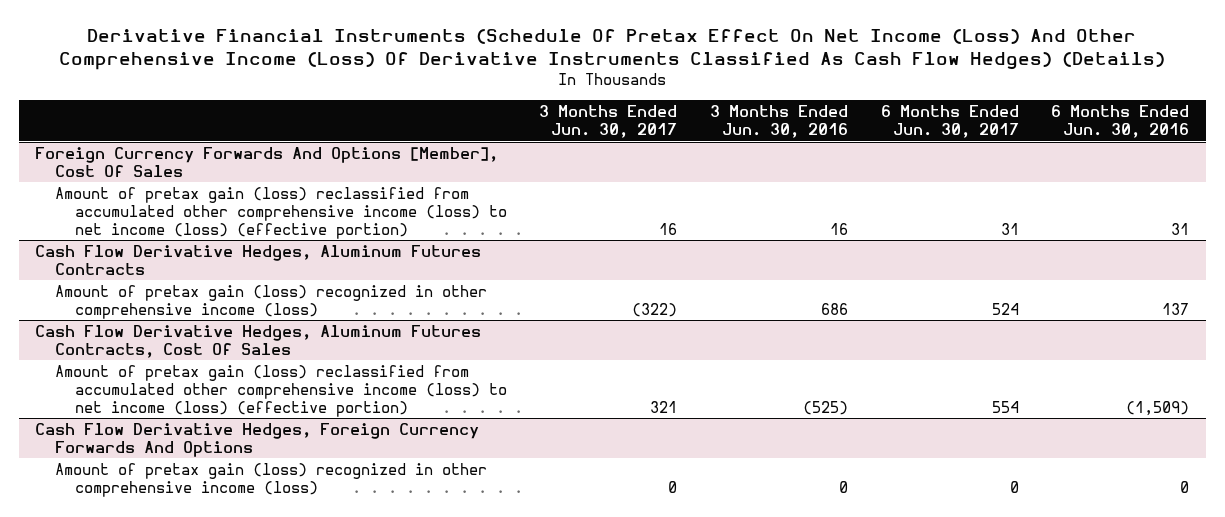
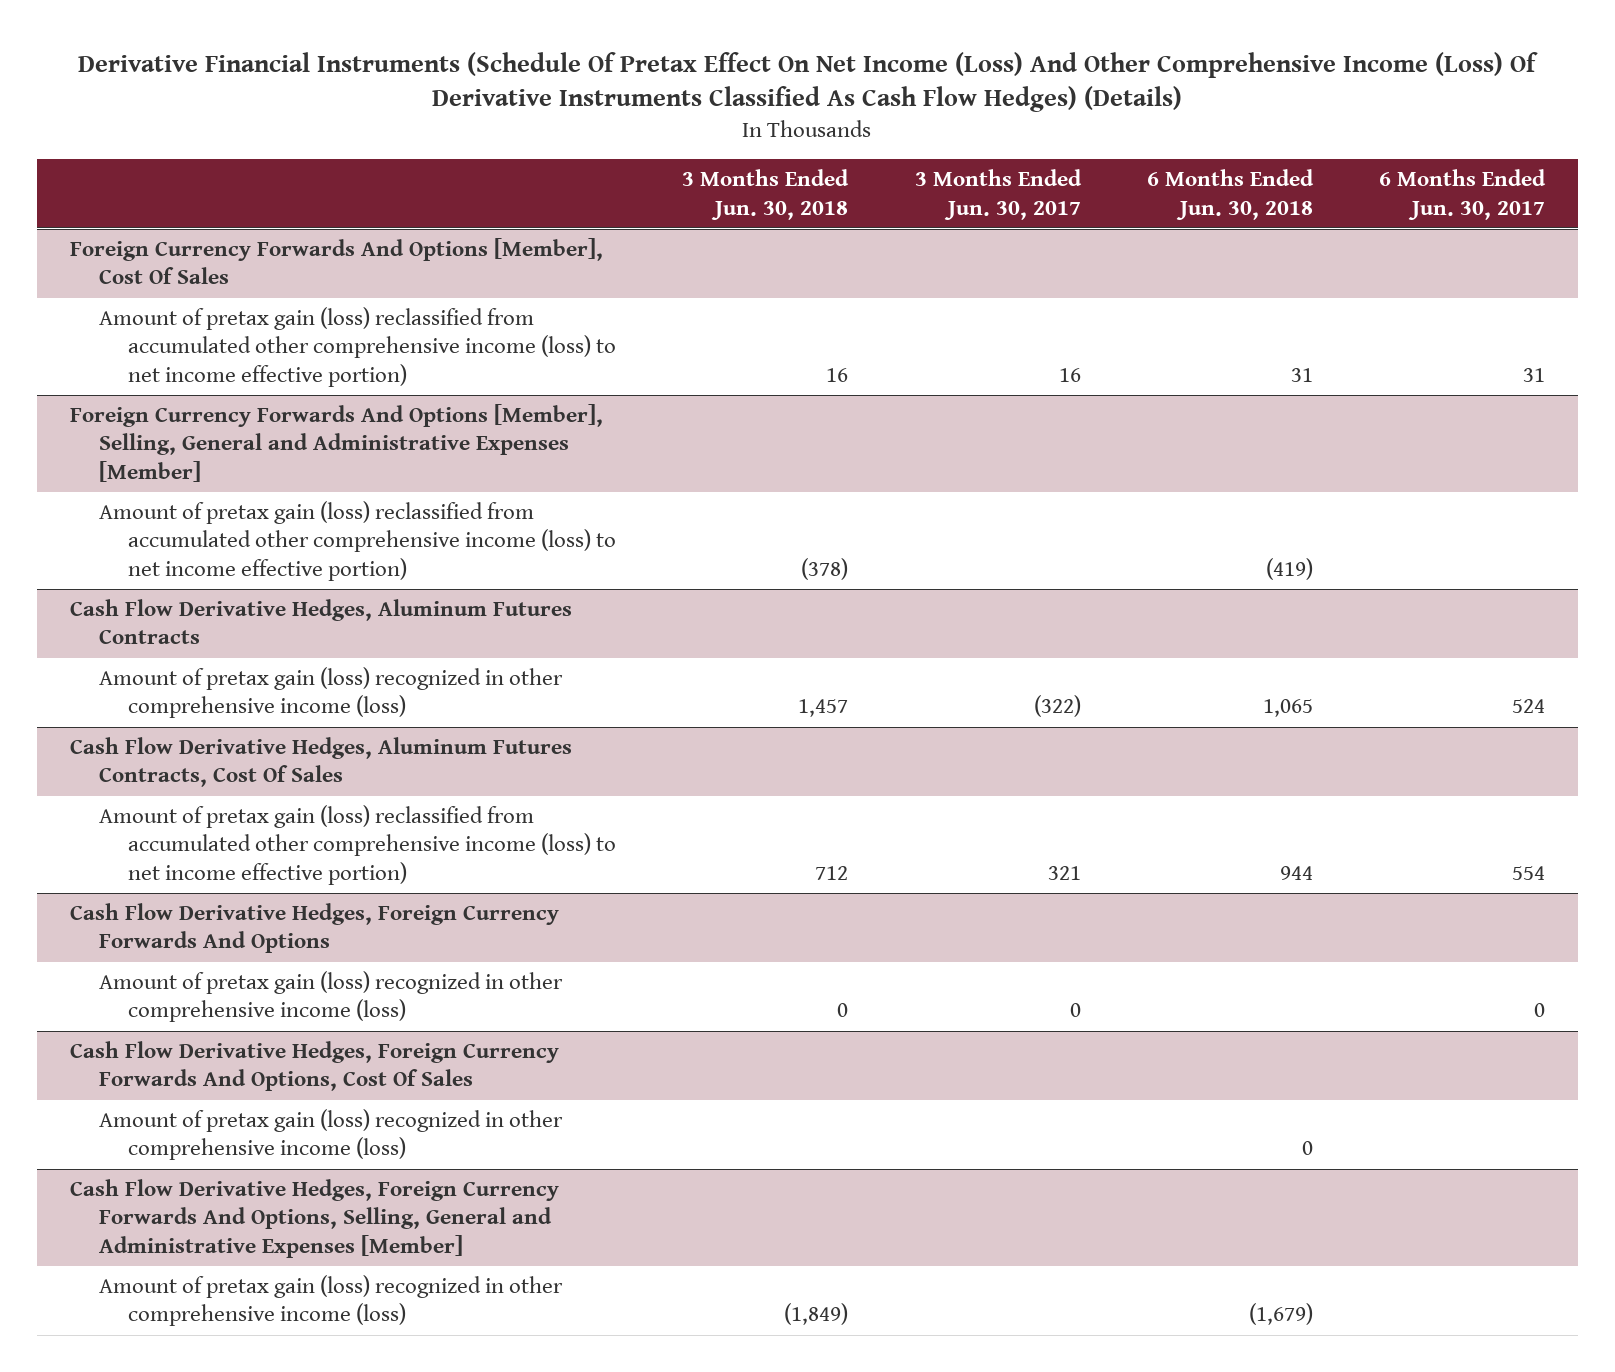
[709,105,848,139] 3 Months Ended Jun. 30, 2016 -> none
[1051,105,1190,139] 6 Months Ended Jun. 30, 2016 -> none
none -> [682,169,850,220] 3 Months Ended Jun. 30, 2018
none -> [1146,169,1314,220] 6 Months Ended Jun. 30, 2018
[54,186,507,239] Amount of pretax gain (loss) reclassified from accumulated other comprehensive income (loss) to net income (loss) (effective portion) -> [98,307,616,387] Amount of pretax gain (loss) reclassified from accumulated other comprehensive income (loss) to net income effective portion)
none -> [69,404,603,482] Foreign Currency Forwards And Options [Member], Selling, General and Administrative Expenses [Member]
none -> [98,501,616,581] Amount of pretax gain (loss) reclassified from accumulated other comprehensive income (loss) to net income effective portion)
[54,364,507,417] Amount of pretax gain (loss) reclassified from accumulated other comprehensive income (loss) to net income (loss) (effective portion) -> [98,805,616,885] Amount of pretax gain (loss) reclassified from accumulated other comprehensive income (loss) to net income effective portion)
none -> [69,1041,559,1092] Cash Flow Derivative Hedges, Foreign Currency Forwards And Options, Cost Of Sales
none -> [98,1109,563,1161] Amount of pretax gain (loss) recognized in other comprehensive income (loss)
none -> [69,1179,559,1258] Cash Flow Derivative Hedges, Foreign Currency Forwards And Options, Selling, General and Administrative Expenses [Member]
none -> [98,1275,563,1327] Amount of pretax gain (loss) recognized in other comprehensive income (loss)

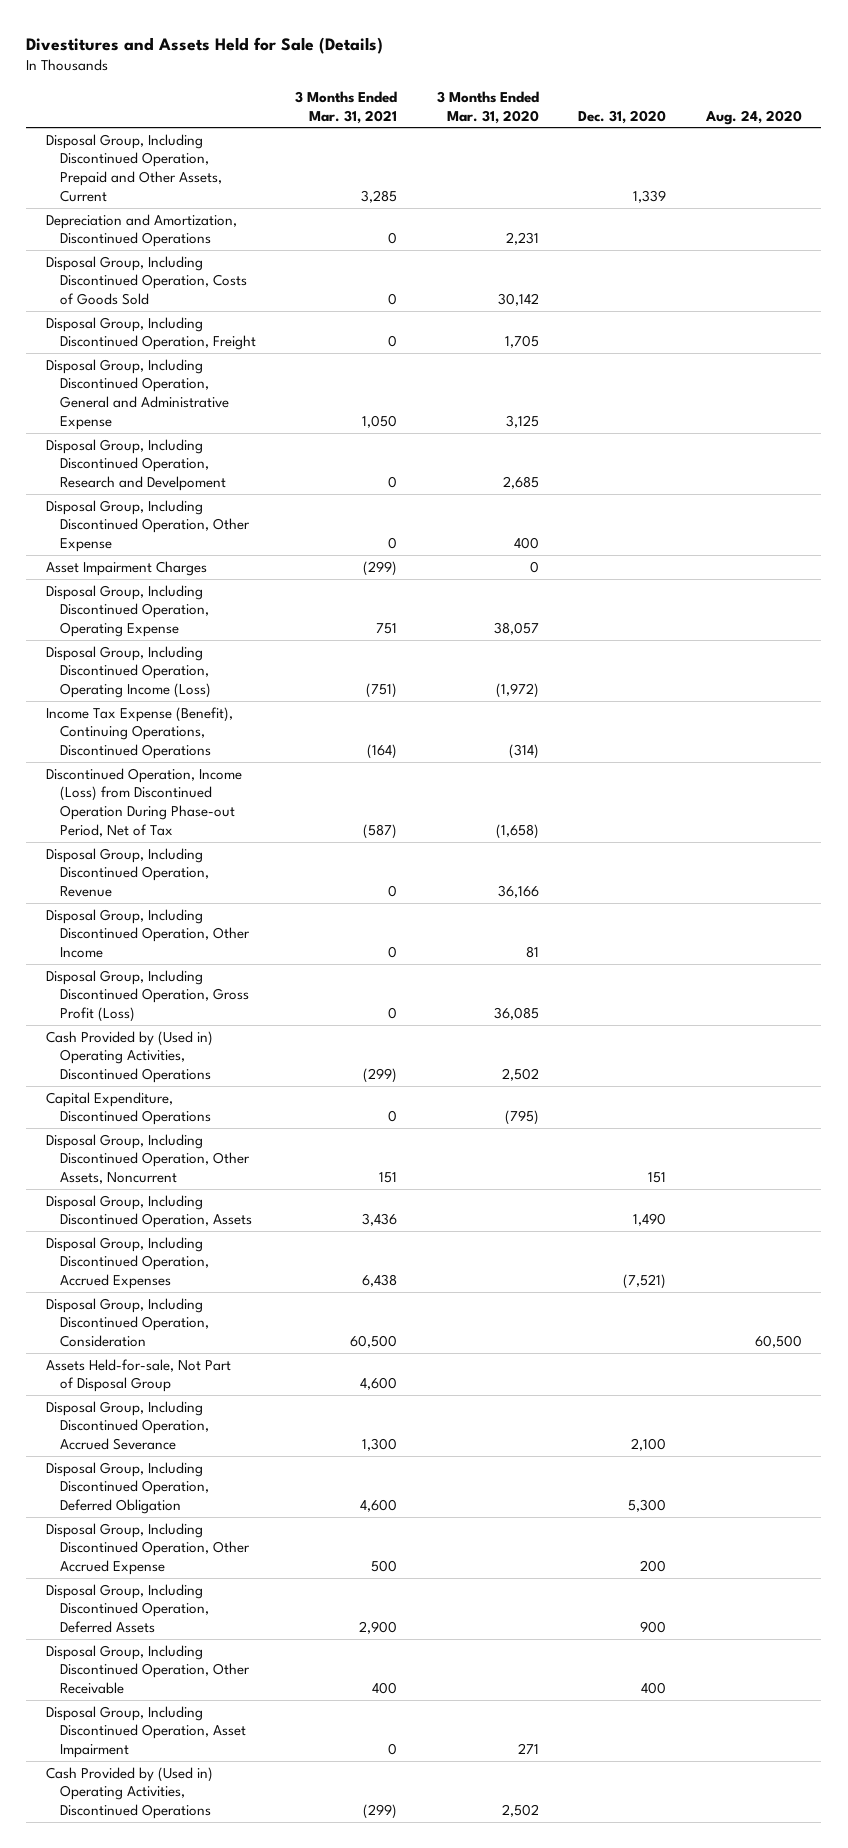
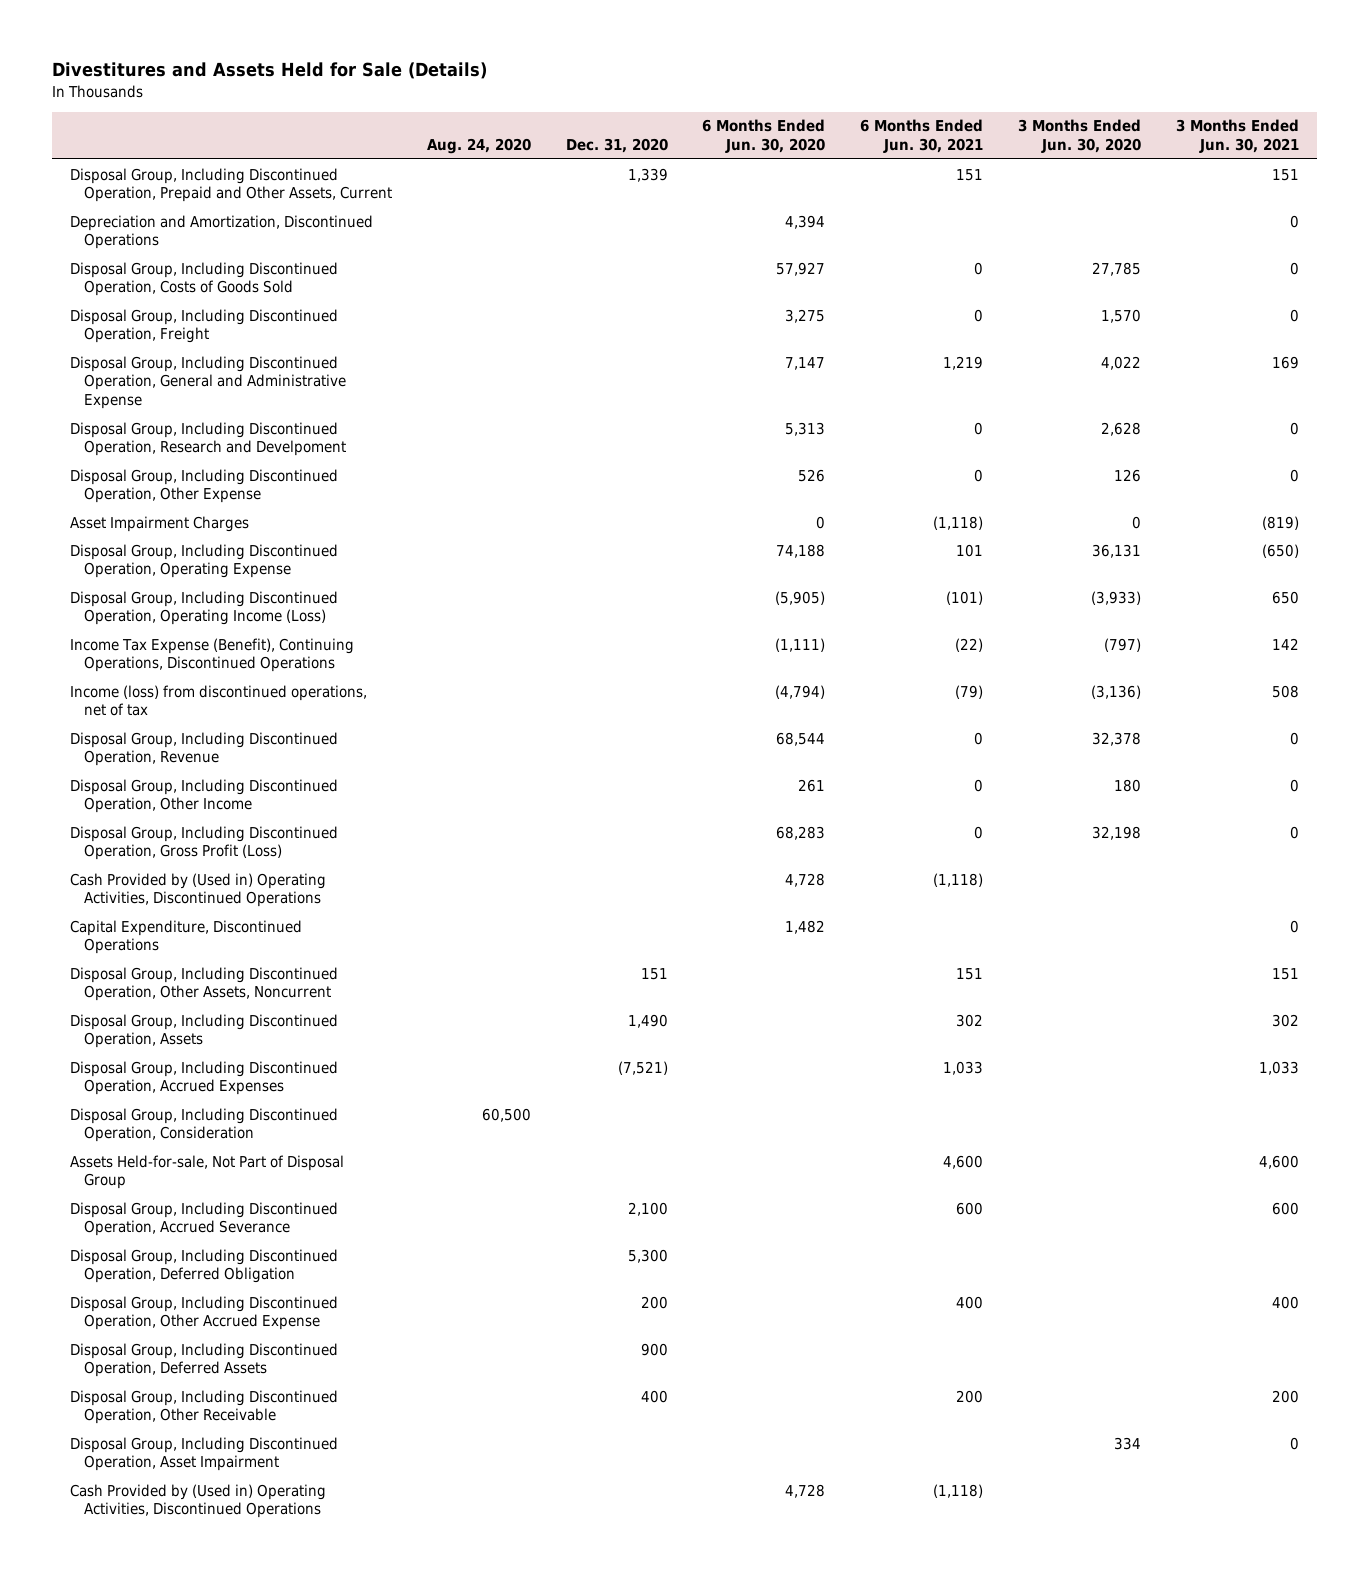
[295,90,398,124] 3 Months Ended Mar. 31, 2021 -> none
[436,90,539,124] 3 Months Ended Mar. 31, 2020 -> none
none -> [702,119,826,154] 6 Months Ended Jun. 30, 2020
none -> [860,119,984,154] 6 Months Ended Jun. 30, 2021
none -> [1018,119,1142,154] 3 Months Ended Jun. 30, 2020
none -> [1176,119,1300,154] 3 Months Ended Jun. 30, 2021
[46,767,243,838] Discontinued Operation, Income (Loss) from Discontinued Operation During Phase-out Period, Net of Tax -> [69,684,367,717] Income (loss) from discontinued operations, net of tax

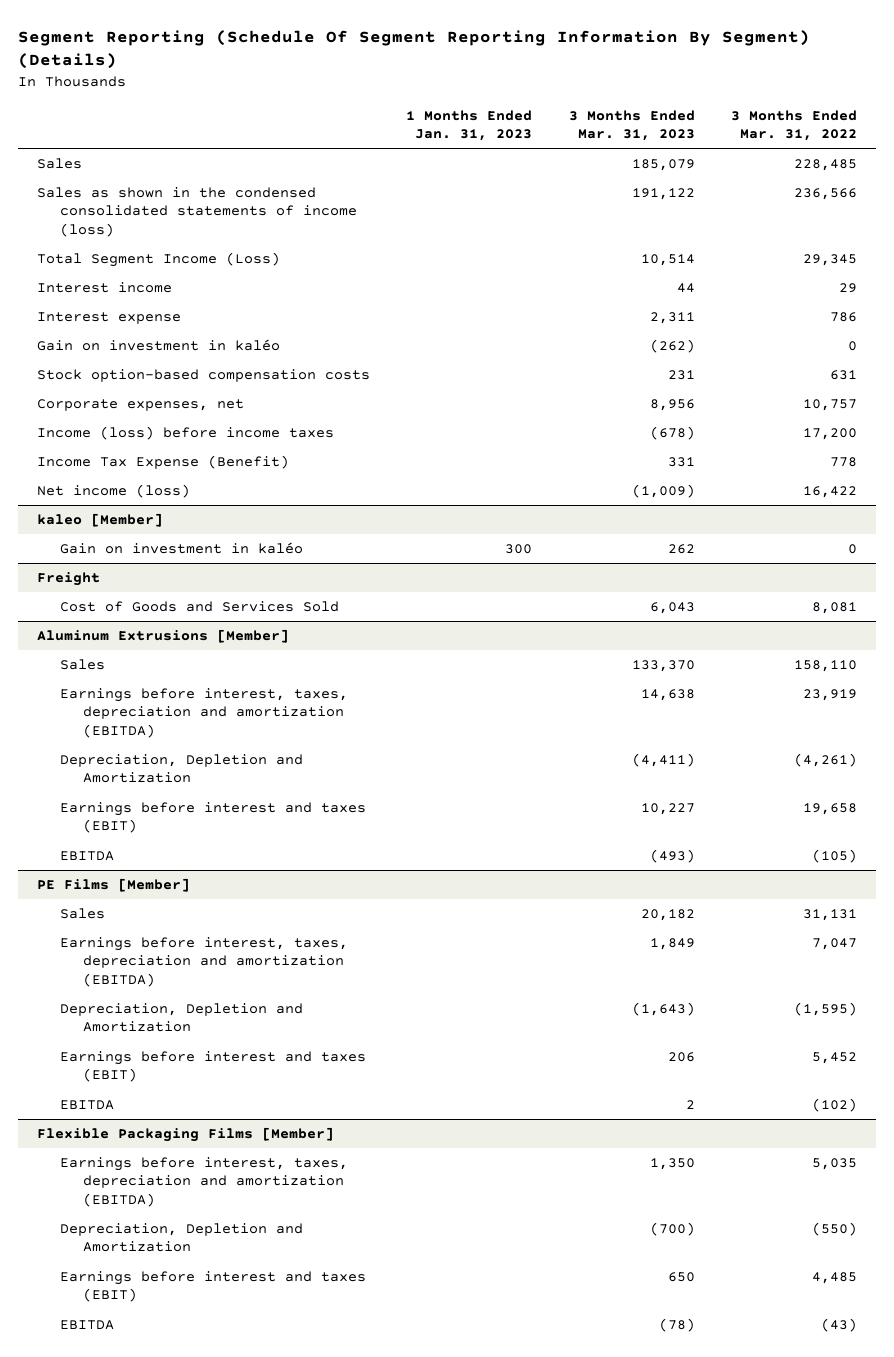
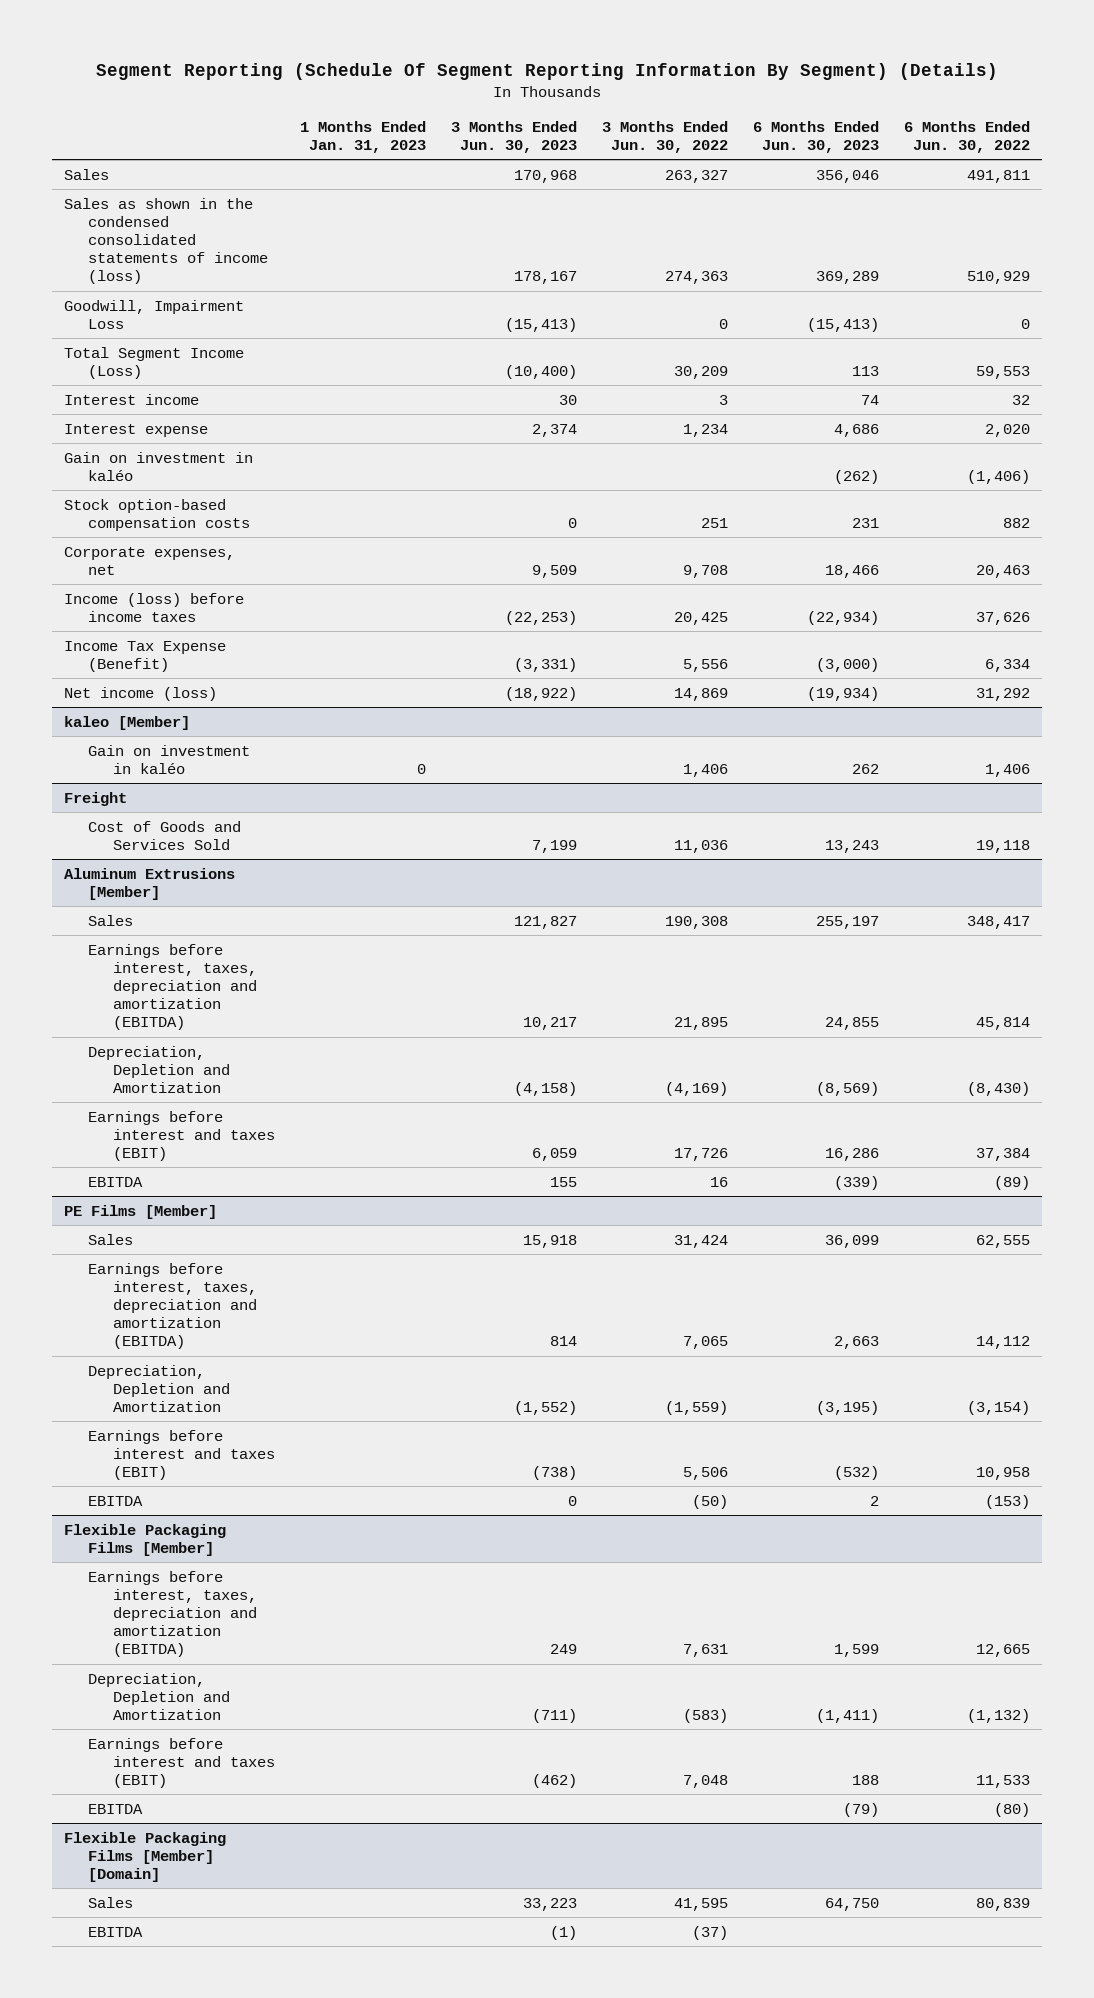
[568,109,695,142] 3 Months Ended Mar. 31, 2023 -> none
[731,109,858,142] 3 Months Ended Mar. 31, 2022 -> none
none -> [450,120,577,153] 3 Months Ended Jun. 30, 2023
none -> [601,120,728,153] 3 Months Ended Jun. 30, 2022
none -> [752,120,879,153] 6 Months Ended Jun. 30, 2023
none -> [903,120,1030,153] 6 Months Ended Jun. 30, 2022
none -> [64,299,245,329] Goodwill, Impairment Loss
[505,544,533,555] 300 -> [416,763,426,774] 0
none -> [64,1831,227,1882] Flexible Packaging Films [Member] [Domain]
none -> [88,1896,134,1908] Sales
none -> [88,1926,144,1937] EBITDA

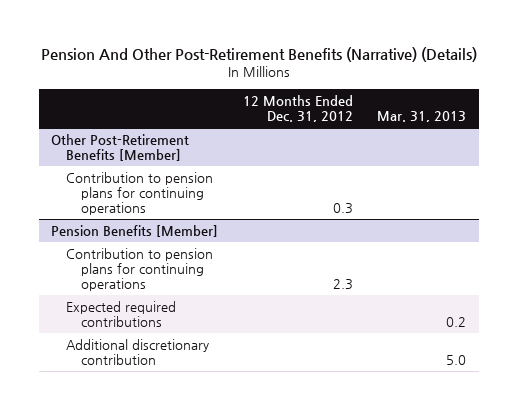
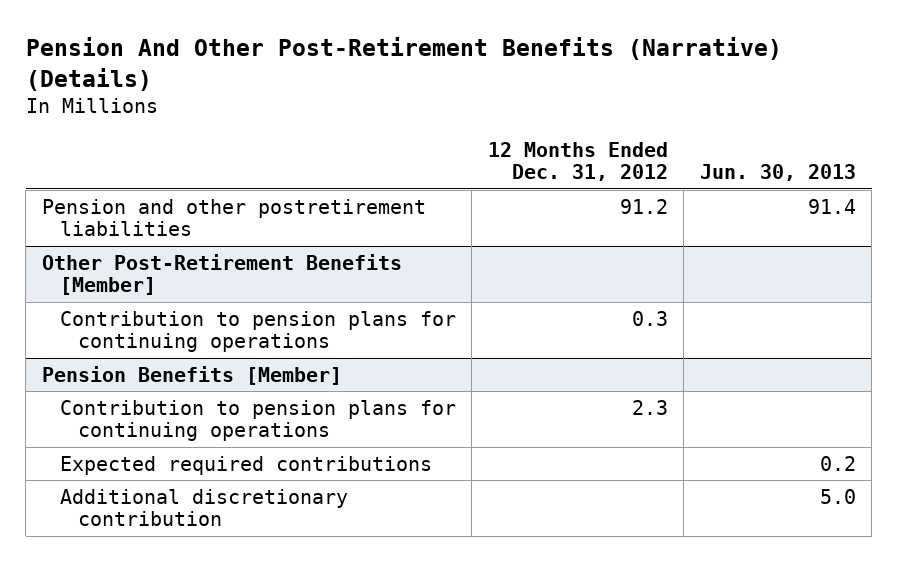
[377,111,467,123] Mar. 31, 2013 -> none
none -> [699,164,856,182] Jun. 30, 2013
none -> [41,198,426,237] Pension and other postretirement liabilities

